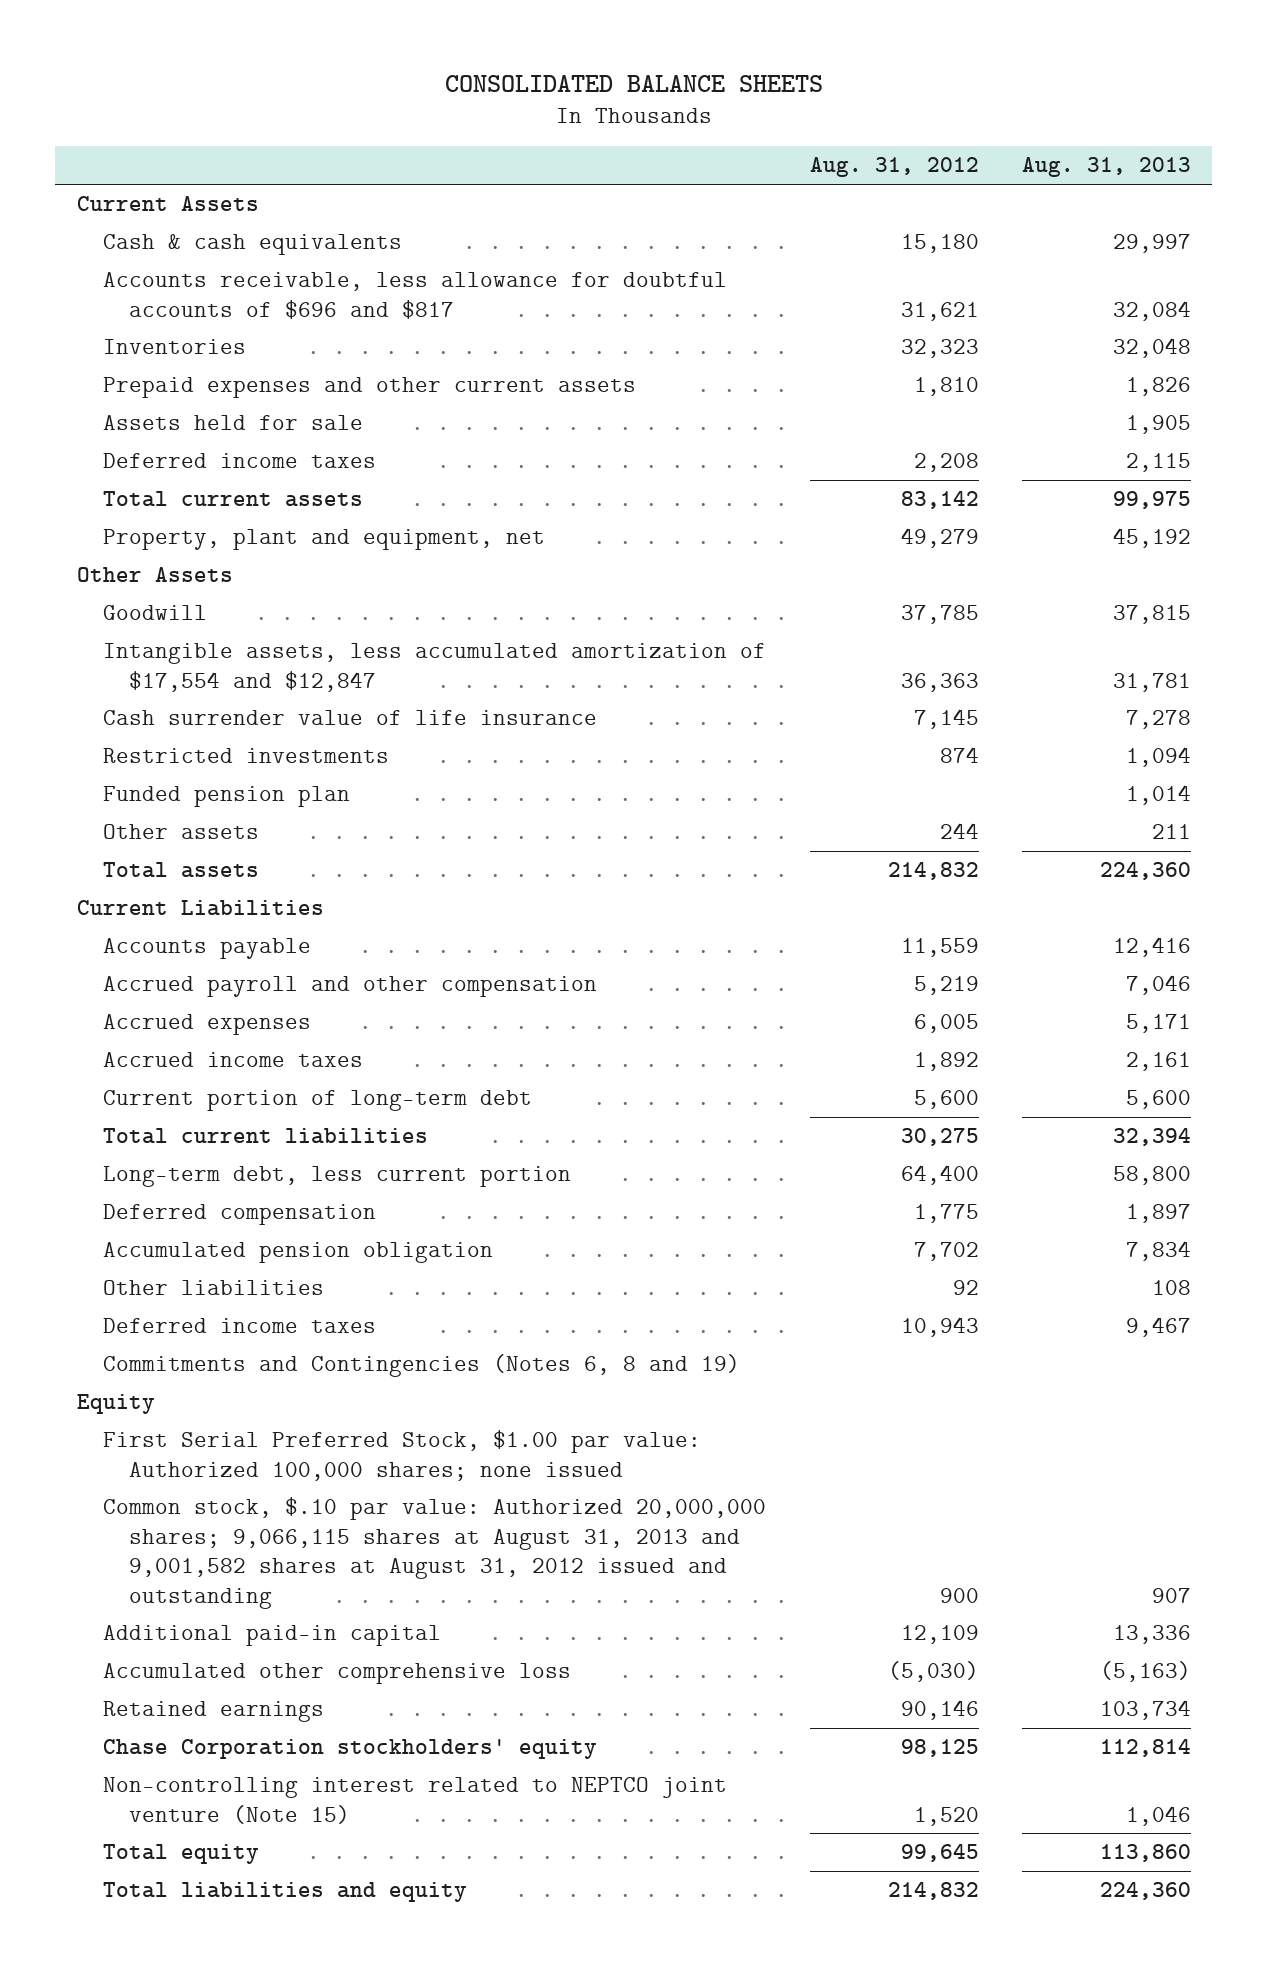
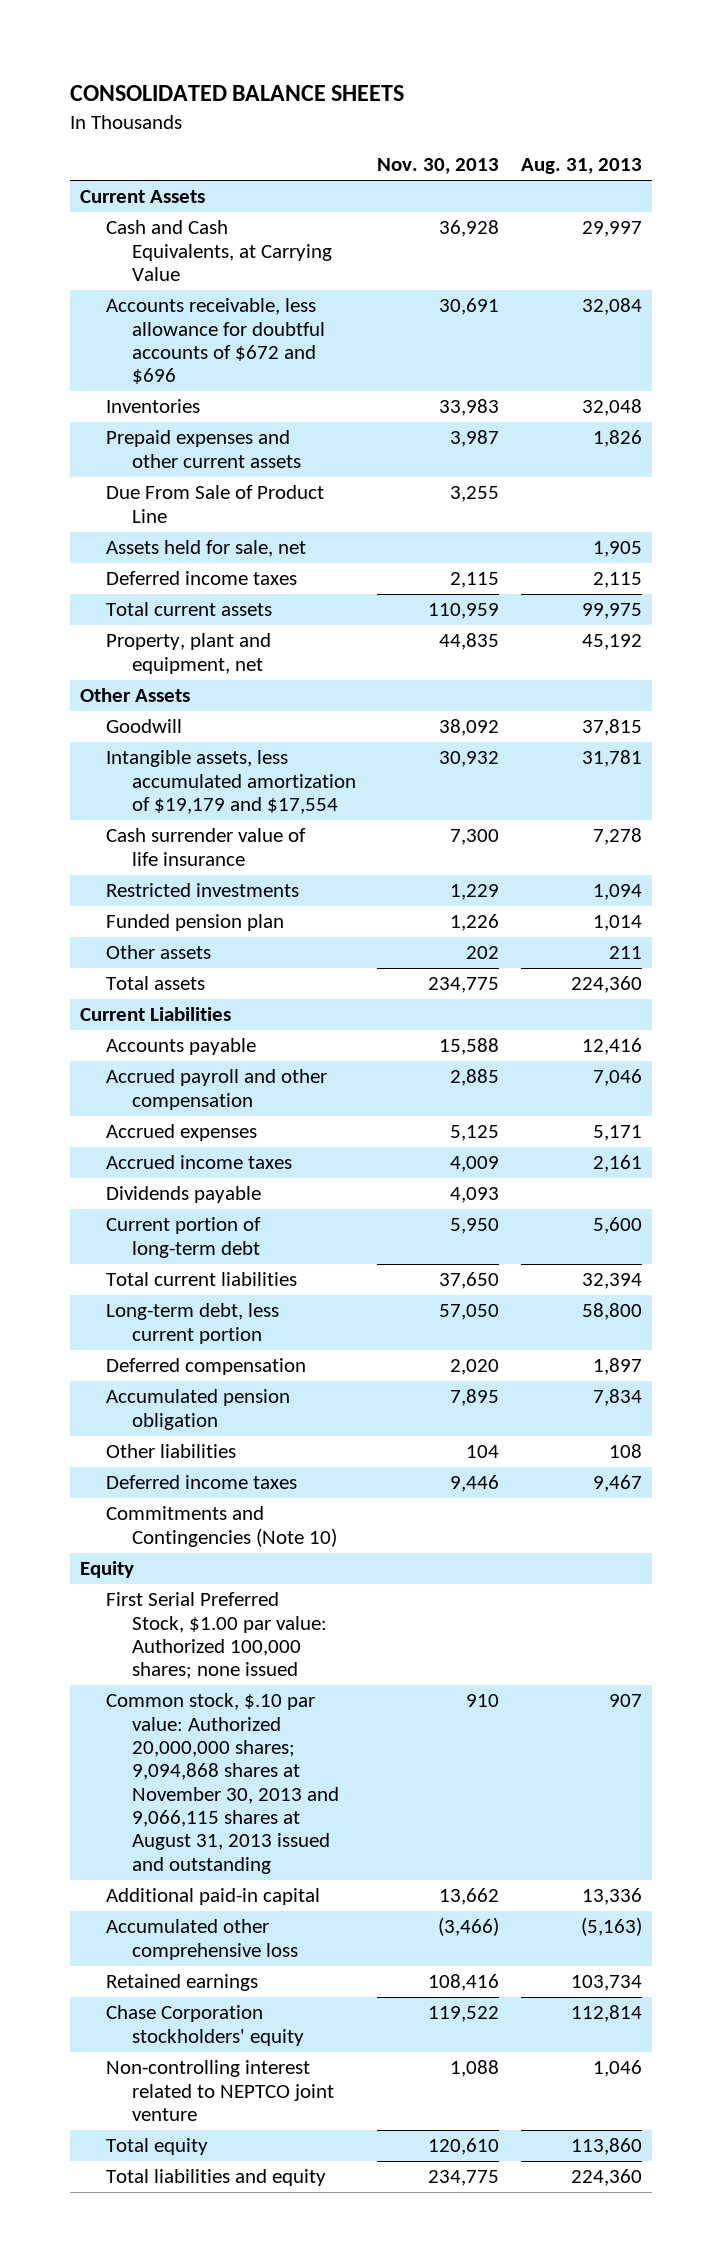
[809,157,979,178] Aug. 31, 2012 -> none
none -> [377,158,500,175] Nov. 30, 2013
[103,233,403,255] Cash & cash equivalents -> [106,220,332,281] Cash and Cash Equivalents, at Carrying Value
[103,271,728,319] Accounts receivable, less allowance for doubtful accounts of $696 and $817 -> [106,298,325,385] Accounts receivable, less allowance for doubtful accounts of $672 and $696
none -> [106,485,325,523] Due From Sale of Product Line
[103,414,364,430] Assets held for sale -> [106,540,307,558] Assets held for sale, net
[103,642,767,692] Intangible assets, less accumulated amortization of $17,554 and $12,847 -> [106,750,356,814] Intangible assets, less accumulated amortization of $19,179 and $17,554
none -> [106,1186,262,1204] Dividends payable
[103,1353,741,1377] Commitments and Contingencies (Notes 6, 8 and 19) -> [106,1506,337,1547] Commitments and Contingencies (Note 10)
[103,1496,767,1609] Common stock, $.10 par value: Authorized 20,000,000 shares; 9,066,115 shares at August 31, 2013 and 9,001,582 shares at August 31, 2012 issued and outstanding -> [106,1693,339,1874] Common stock, $.10 par value: Authorized 20,000,000 shares; 9,094,868 shares at November 30, 2013 and 9,066,115 shares at August 31, 2013 issued and outstanding
[103,1776,728,1824] Non-controlling interest related to NEPTCO joint venture (Note 15) -> [106,2060,334,2121] Non-controlling interest related to NEPTCO joint venture

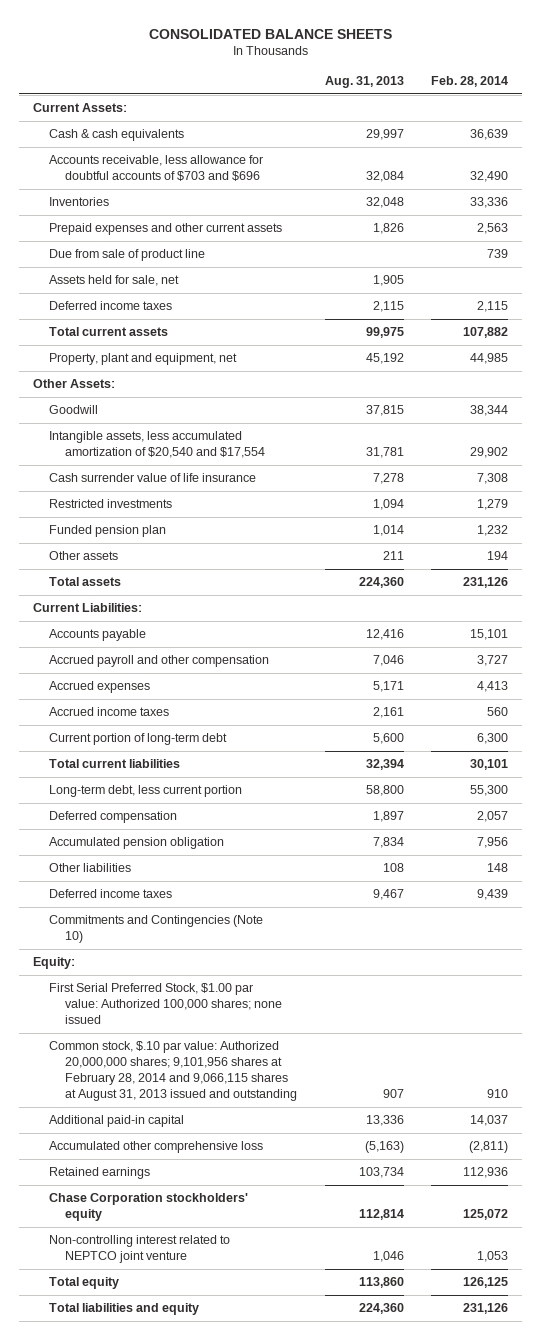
[377,158,500,175] Nov. 30, 2013 -> none
none -> [431,75,509,87] Feb. 28, 2014
[80,190,206,204] Current Assets -> [33,103,128,113] Current Assets:
[106,220,332,281] Cash and Cash Equivalents, at Carrying Value -> [49,129,185,142] Cash & cash equivalents
[106,298,325,385] Accounts receivable, less allowance for doubtful accounts of $672 and $696 -> [49,155,264,182] Accounts receivable, less allowance for doubtful accounts of $703 and $696
[106,485,325,523] Due From Sale of Product Line -> [49,249,206,262] Due from sale of product line
[80,688,191,703] Other Assets -> [33,379,116,389] Other Assets:
[106,750,356,814] Intangible assets, less accumulated amortization of $19,179 and $17,554 -> [49,431,265,459] Intangible assets, less accumulated amortization of $20,540 and $17,554
[80,1007,232,1022] Current Liabilities -> [33,603,143,613] Current Liabilities:
[106,1186,262,1204] Dividends payable -> none
[80,1561,135,1579] Equity -> [33,957,76,970] Equity:
[106,1693,339,1874] Common stock, $.10 par value: Authorized 20,000,000 shares; 9,094,868 shares at November 30, 2013 and 9,066,115 shares at August 31, 2013 issued and outstanding -> [49,1041,297,1101] Common stock, $.10 par value: Authorized 20,000,000 shares; 9,101,956 shares at February 28, 2014 and 9,066,115 shares at August 31, 2013 issued and outstanding

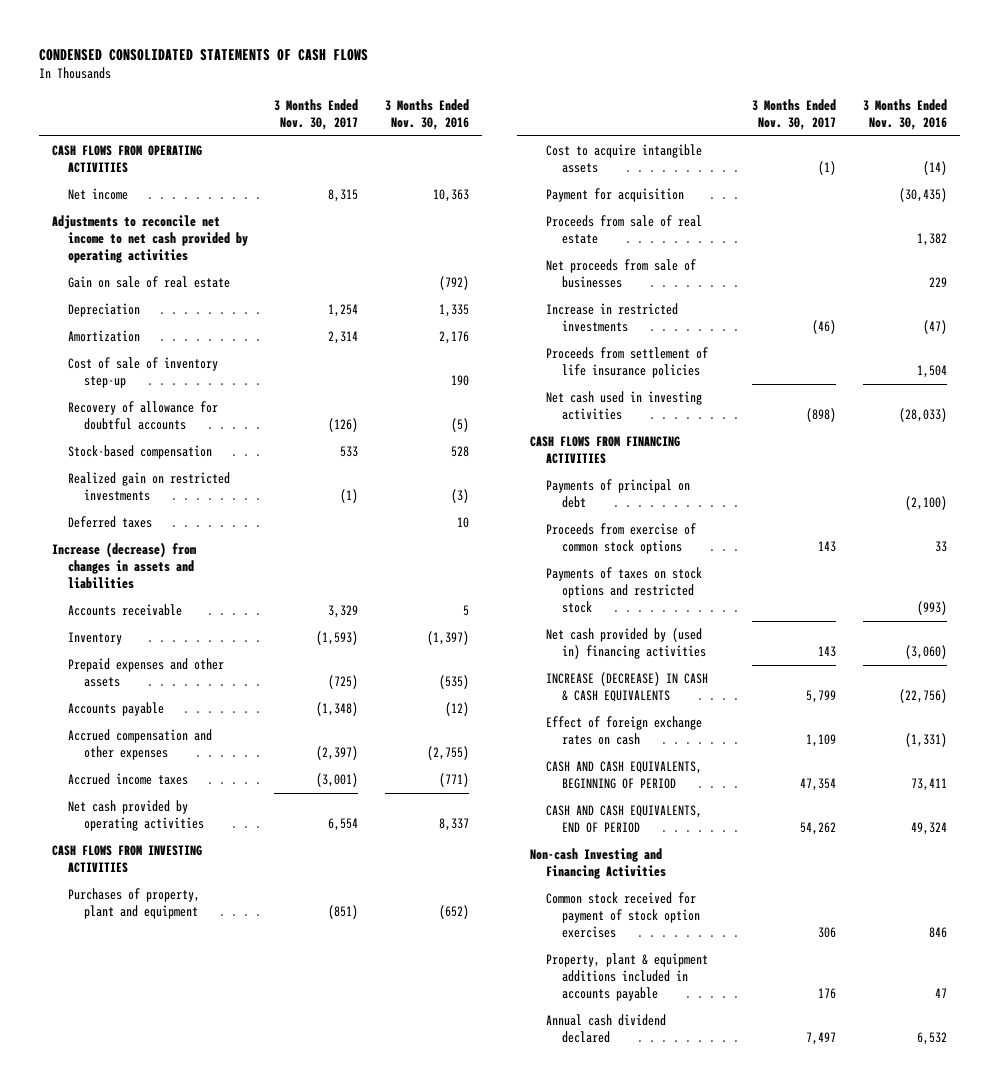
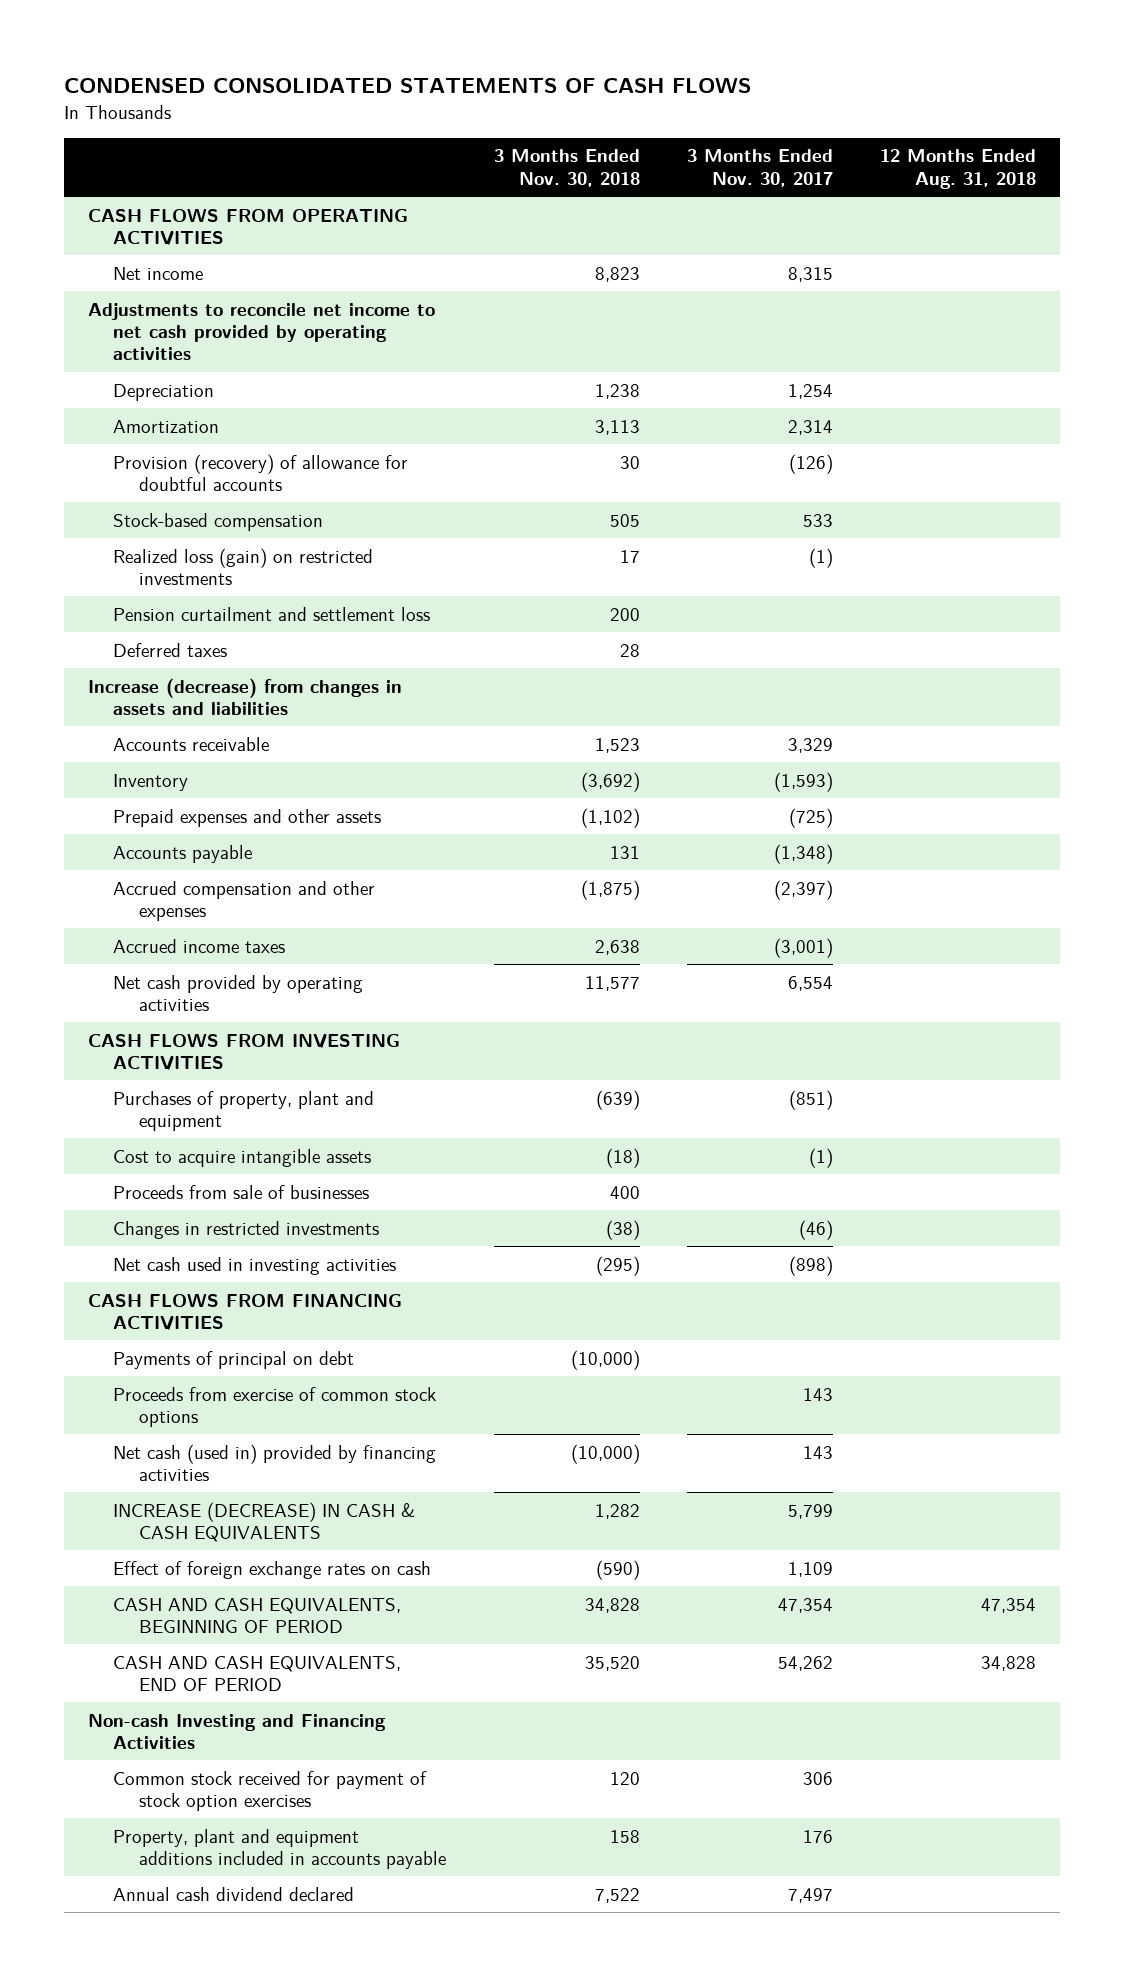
[385,99,470,131] 3 Months Ended Nov. 30, 2016 -> none
none -> [493,149,640,187] 3 Months Ended Nov. 30, 2018
none -> [880,149,1037,189] 12 Months Ended Aug. 31, 2018
[67,276,230,289] Gain on sale of real estate -> none
[67,357,218,389] Cost of sale of inventory step-up -> none
[67,401,218,431] Recovery of allowance for doubtful accounts -> [113,453,409,492] Provision (recovery) of allowance for doubtful accounts
[67,472,230,502] Realized gain on restricted investments -> [113,547,374,586] Realized loss (gain) on restricted investments
none -> [113,606,431,621] Pension curtailment and settlement loss
[545,188,684,203] Payment for acquisition -> none
[545,215,702,245] Proceeds from sale of real estate -> none
[545,347,708,379] Proceeds from settlement of life insurance policies -> none
[545,259,696,289] Net proceeds from sale of businesses -> [113,1184,370,1199] Proceeds from sale of businesses
[545,303,678,333] Increase in restricted investments -> [113,1220,380,1239] Changes in restricted investments
[545,567,702,613] Payments of taxes on stock options and restricted stock -> none
[545,628,706,660] Net cash provided by (used in) financing activities -> [113,1443,437,1482] Net cash (used in) provided by financing activities
[545,953,708,1001] Property, plant & equipment additions included in accounts payable -> [113,1828,447,1870] Property, plant and equipment additions included in accounts payable

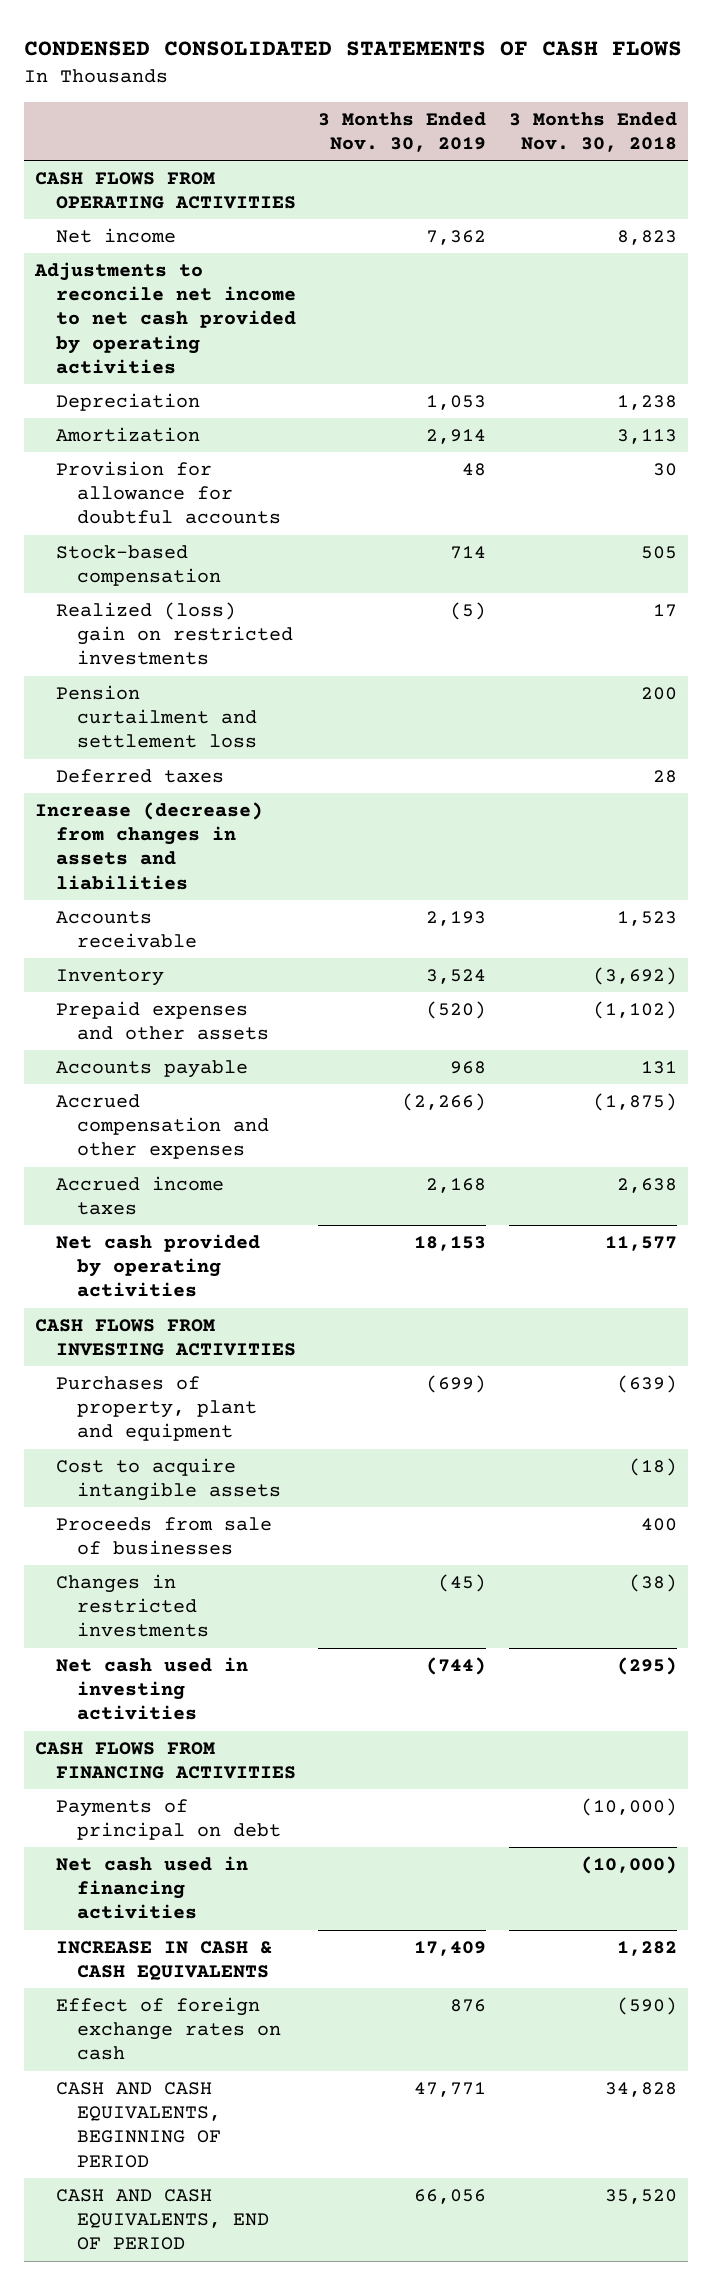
[687,149,834,187] 3 Months Ended Nov. 30, 2017 -> none
[880,149,1037,189] 12 Months Ended Aug. 31, 2018 -> none
none -> [318,111,487,153] 3 Months Ended Nov. 30, 2019
[113,453,409,492] Provision (recovery) of allowance for doubtful accounts -> [56,460,282,525] Provision for allowance for doubtful accounts
[113,547,374,586] Realized loss (gain) on restricted investments -> [56,601,294,666] Realized (loss) gain on restricted investments
[113,1386,437,1428] Proceeds from exercise of common stock options -> none
[113,1443,437,1482] Net cash (used in) provided by financing activities -> [56,1855,249,1920] Net cash used in financing activities
[113,1501,416,1543] INCREASE (DECREASE) IN CASH & CASH EQUIVALENTS -> [56,1940,273,1981] INCREASE IN CASH & CASH EQUIVALENTS
[87,1713,386,1750] Non-cash Investing and Financing Activities -> none
[113,1770,428,1812] Common stock received for payment of stock option exercises -> none
[113,1828,447,1870] Property, plant and equipment additions included in accounts payable -> none
[113,1886,355,1901] Annual cash dividend declared -> none

